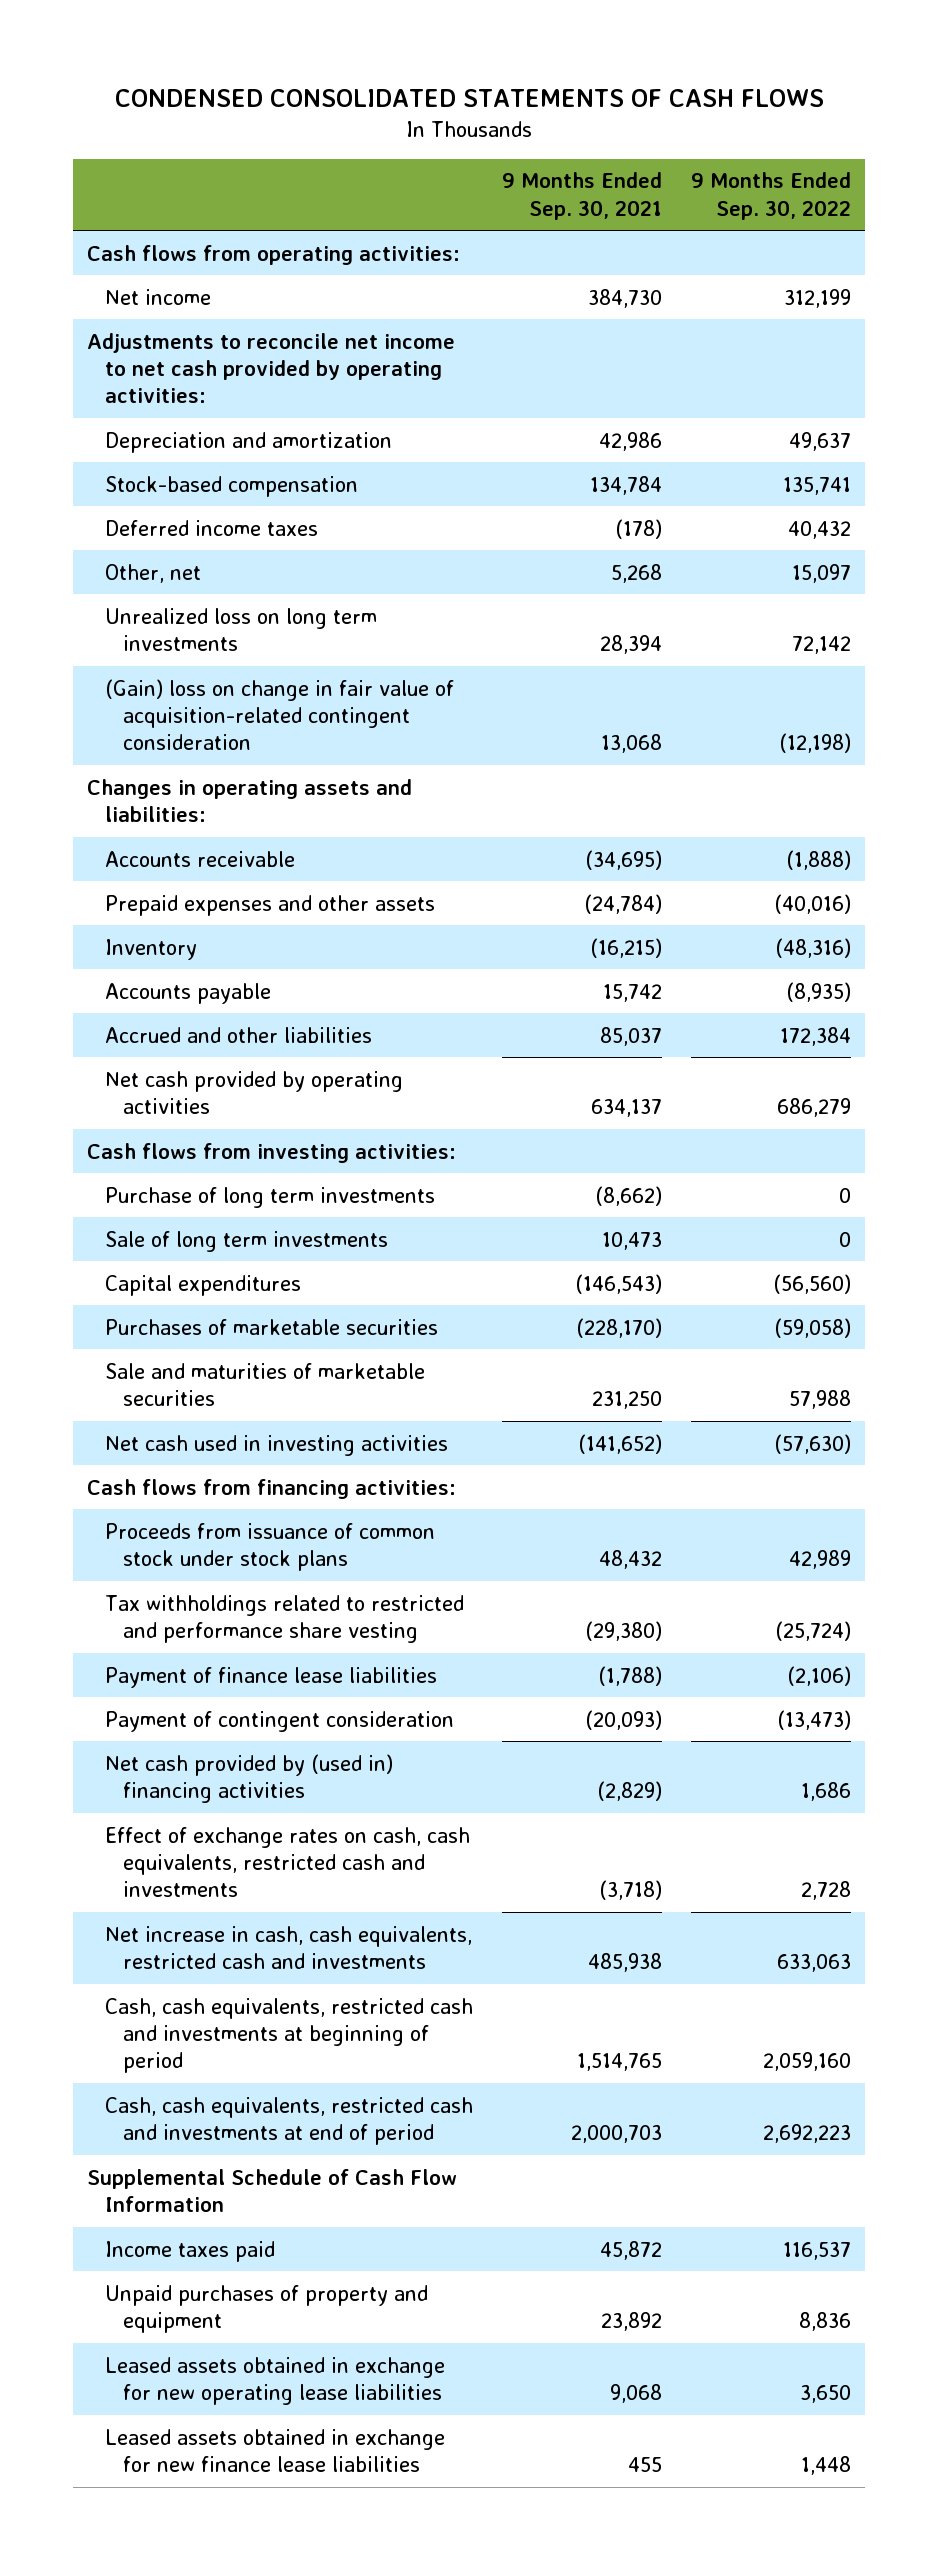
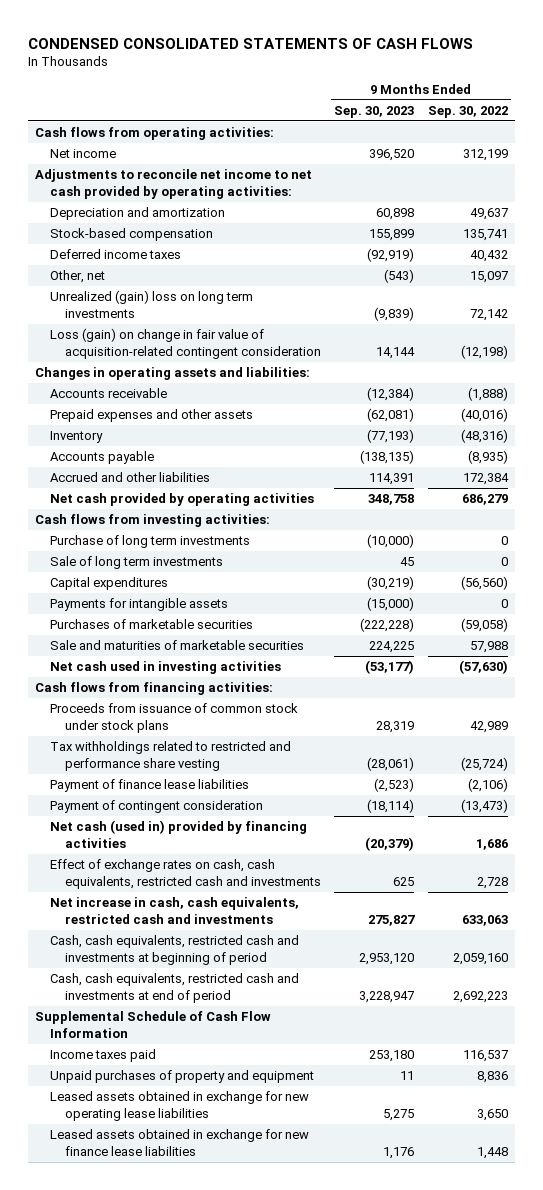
[501,172,662,220] 9 Months Ended Sep. 30, 2021 -> none
none -> [334,105,415,118] Sep. 30, 2023
[104,607,377,652] Unrealized loss on long term investments -> [50,289,254,318] Unrealized (gain) loss on long term investments
[104,678,454,751] (Gain) loss on change in fair value of acquisition-related contingent consideration -> [50,327,321,359] Loss (gain) on change in fair value of acquisition-related contingent consideration
none -> [50,597,229,611] Payments for intangible assets
[104,1753,393,1804] Net cash provided by (used in) financing activities -> [50,819,308,848] Net cash (used in) provided by financing activities

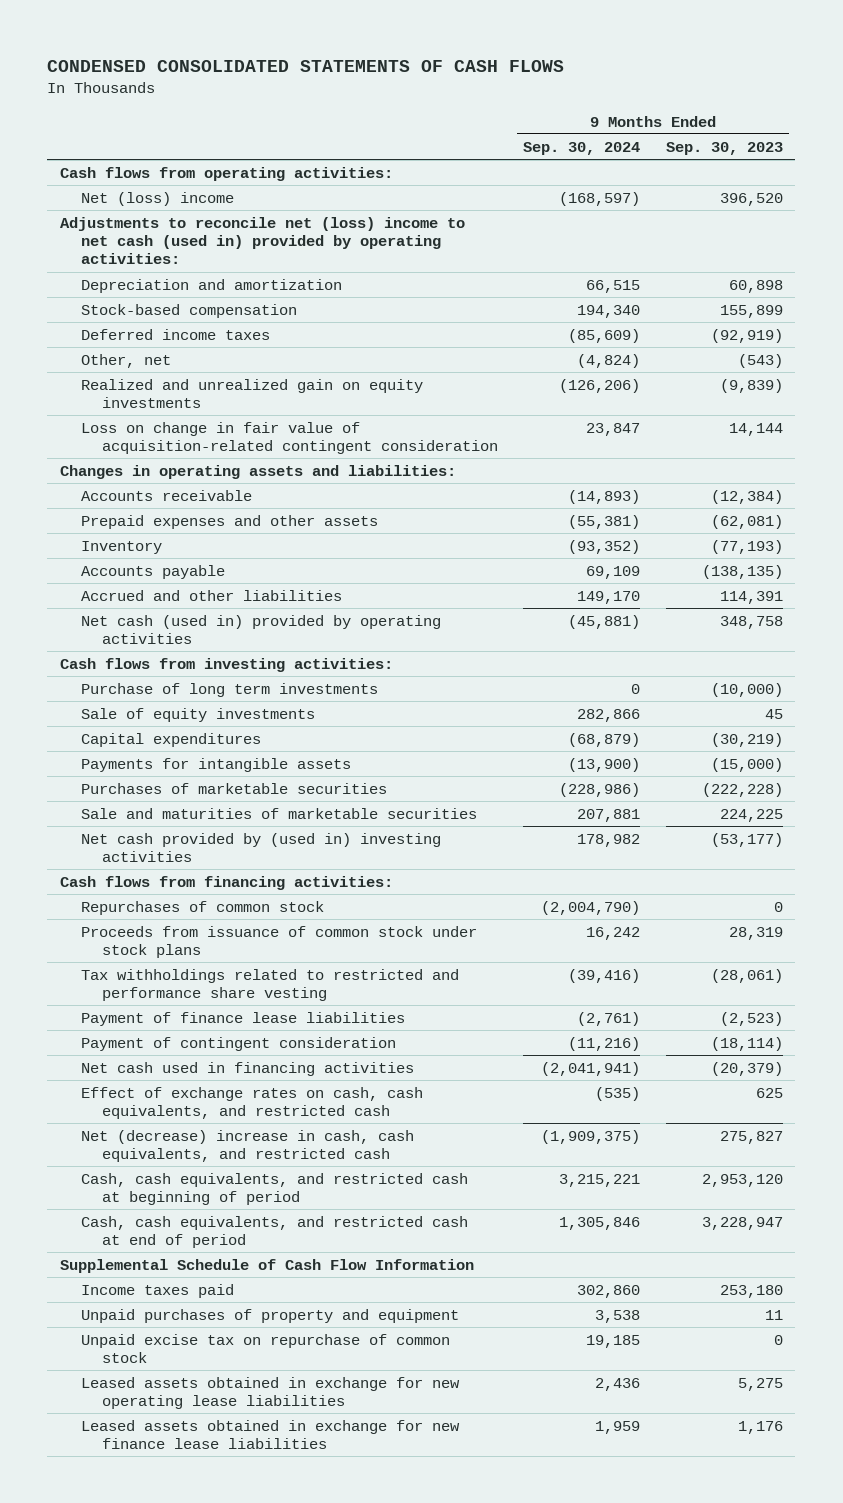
[427,105,508,118] Sep. 30, 2022 -> none
none -> [523,141,641,155] Sep. 30, 2024
[50,148,117,158] Net income -> [81,191,235,206] Net (loss) income
[35,168,313,199] Adjustments to reconcile net income to net cash provided by operating activities: -> [60,216,466,265] Adjustments to reconcile net (loss) income to net cash (used in) provided by operating activities:
[50,289,254,318] Unrealized (gain) loss on long term investments -> [81,378,424,409] Realized and unrealized gain on equity investments
[50,327,321,359] Loss (gain) on change in fair value of acquisition-related contingent consideration -> [81,421,499,455] Loss on change in fair value of acquisition-related contingent consideration
[50,492,315,506] Net cash provided by operating activities -> [81,614,442,645] Net cash (used in) provided by operating activities
[50,555,224,569] Sale of long term investments -> [81,707,316,722] Sale of equity investments
[50,660,282,674] Net cash used in investing activities -> [81,832,442,863] Net cash provided by (used in) investing activities
none -> [81,900,325,915] Repurchases of common stock
[50,819,308,848] Net cash (used in) provided by financing activities -> [81,1061,415,1076] Net cash used in financing activities
[50,858,321,889] Effect of exchange rates on cash, cash equivalents, restricted cash and investments -> [81,1086,424,1120] Effect of exchange rates on cash, cash equivalents, and restricted cash
[50,896,300,924] Net increase in cash, cash equivalents, restricted cash and investments -> [81,1129,415,1163] Net (decrease) increase in cash, cash equivalents, and restricted cash
[50,934,300,965] Cash, cash equivalents, restricted cash and investments at beginning of period -> [81,1172,469,1206] Cash, cash equivalents, and restricted cash at beginning of period
[50,972,300,1003] Cash, cash equivalents, restricted cash and investments at end of period -> [81,1215,469,1249] Cash, cash equivalents, and restricted cash at end of period
none -> [81,1333,451,1364] Unpaid excise tax on repurchase of common stock

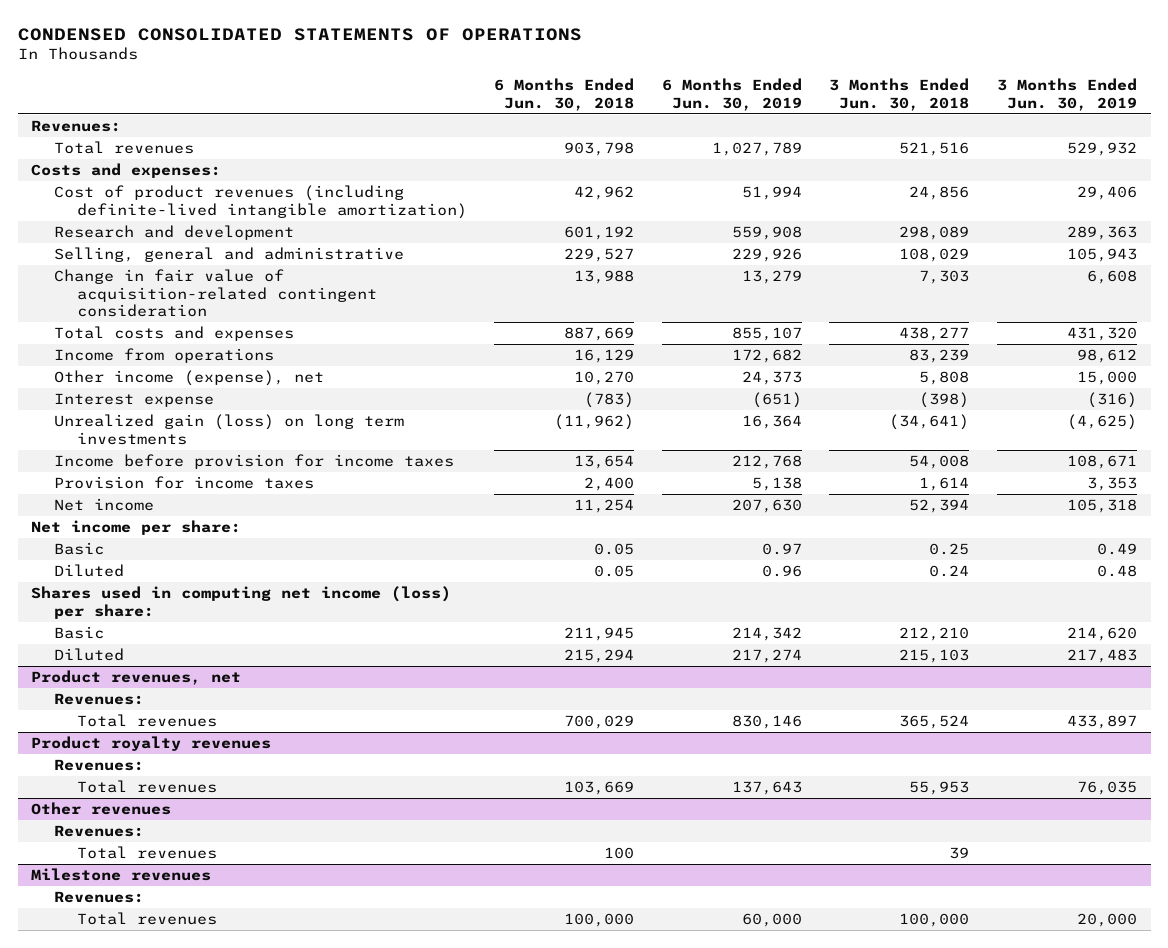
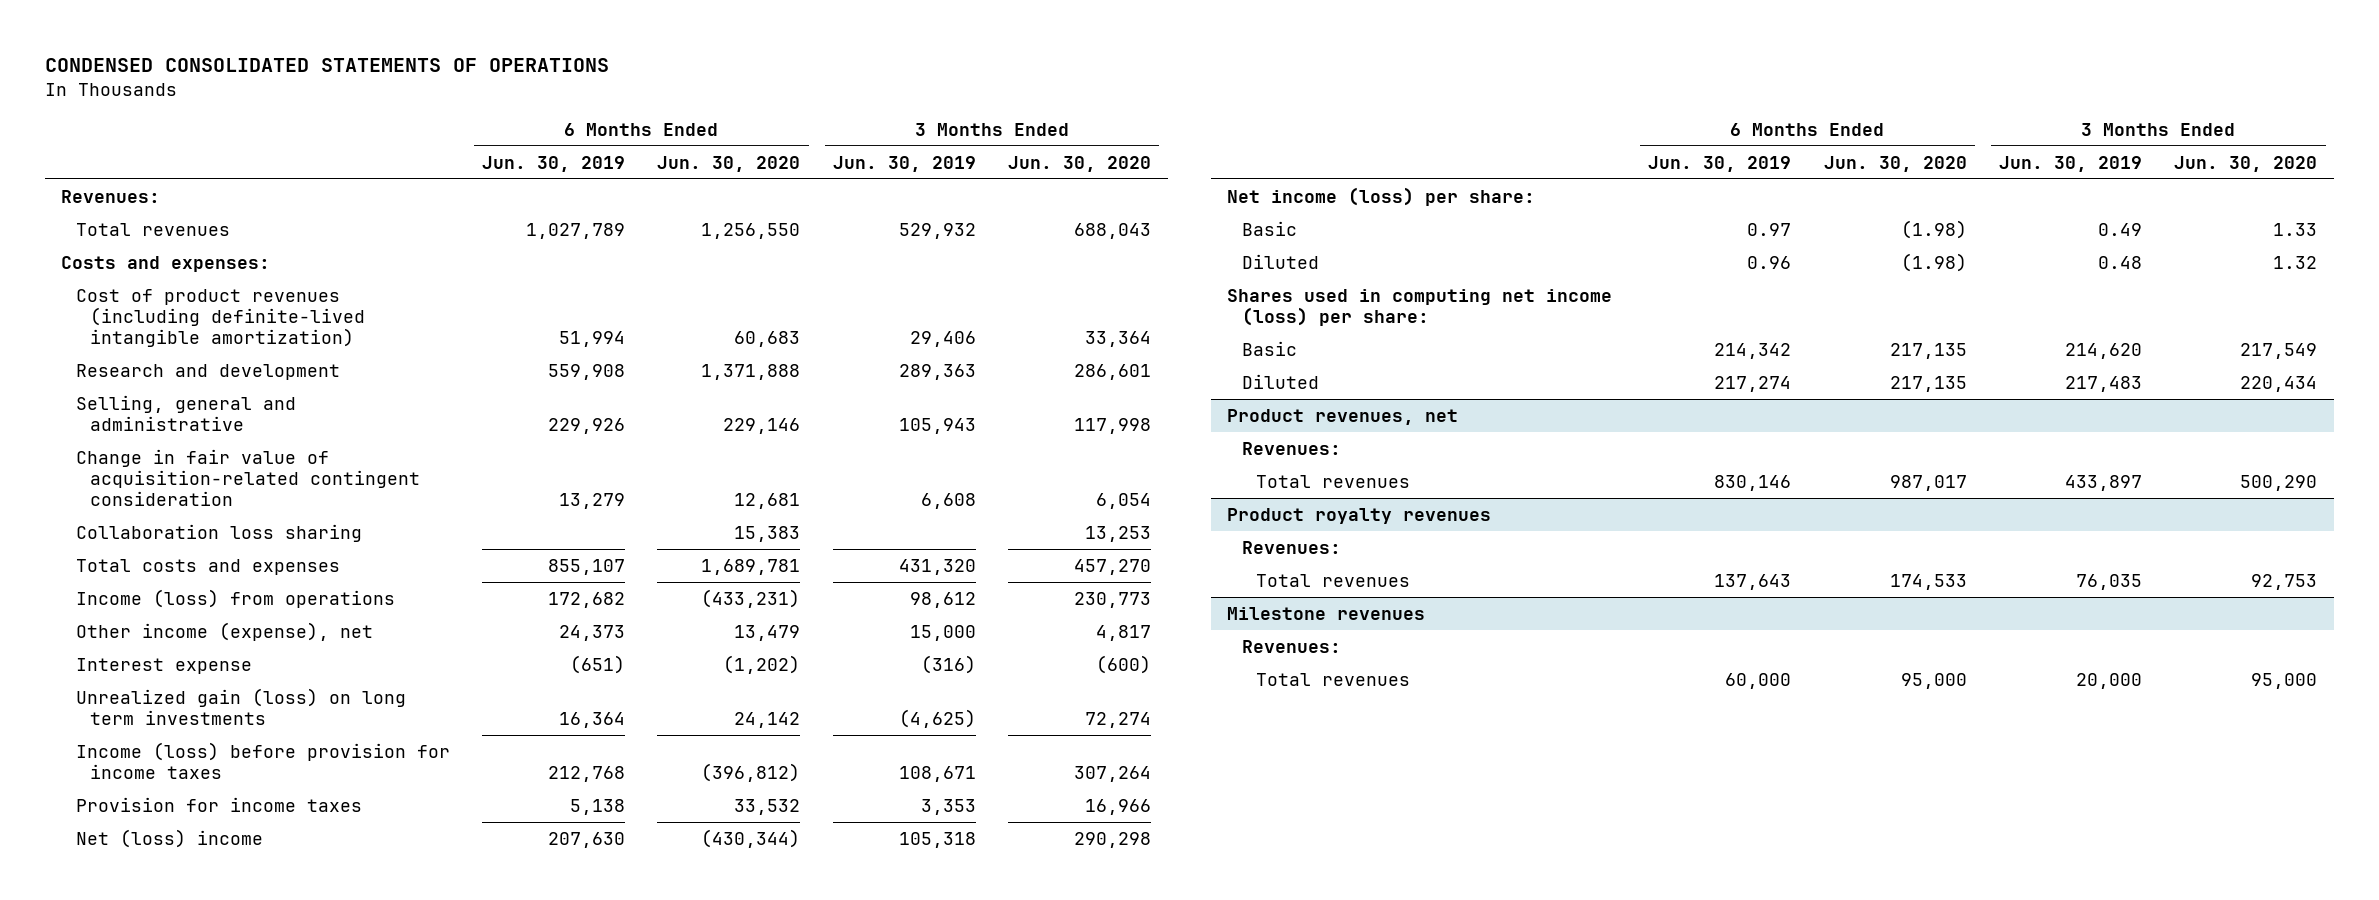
[494,78,635,111] 6 Months Ended Jun. 30, 2018 -> none
[829,78,970,111] 3 Months Ended Jun. 30, 2018 -> none
none -> [657,155,801,172] Jun. 30, 2020
none -> [1008,155,1152,172] Jun. 30, 2020
none -> [75,523,362,542] Collaboration loss sharing
[53,348,274,364] Income from operations -> [75,588,395,608] Income (loss) from operations
[53,454,454,470] Income before provision for income taxes -> [75,741,450,779] Income (loss) before provision for income taxes
[53,498,154,512] Net income -> [75,828,263,848] Net (loss) income
[31,520,242,536] Net income per share: -> [1227,186,1536,206] Net income (loss) per share:
[31,802,172,816] Other revenues -> none
[53,825,144,838] Revenues: -> none
[76,846,217,860] Total revenues -> none

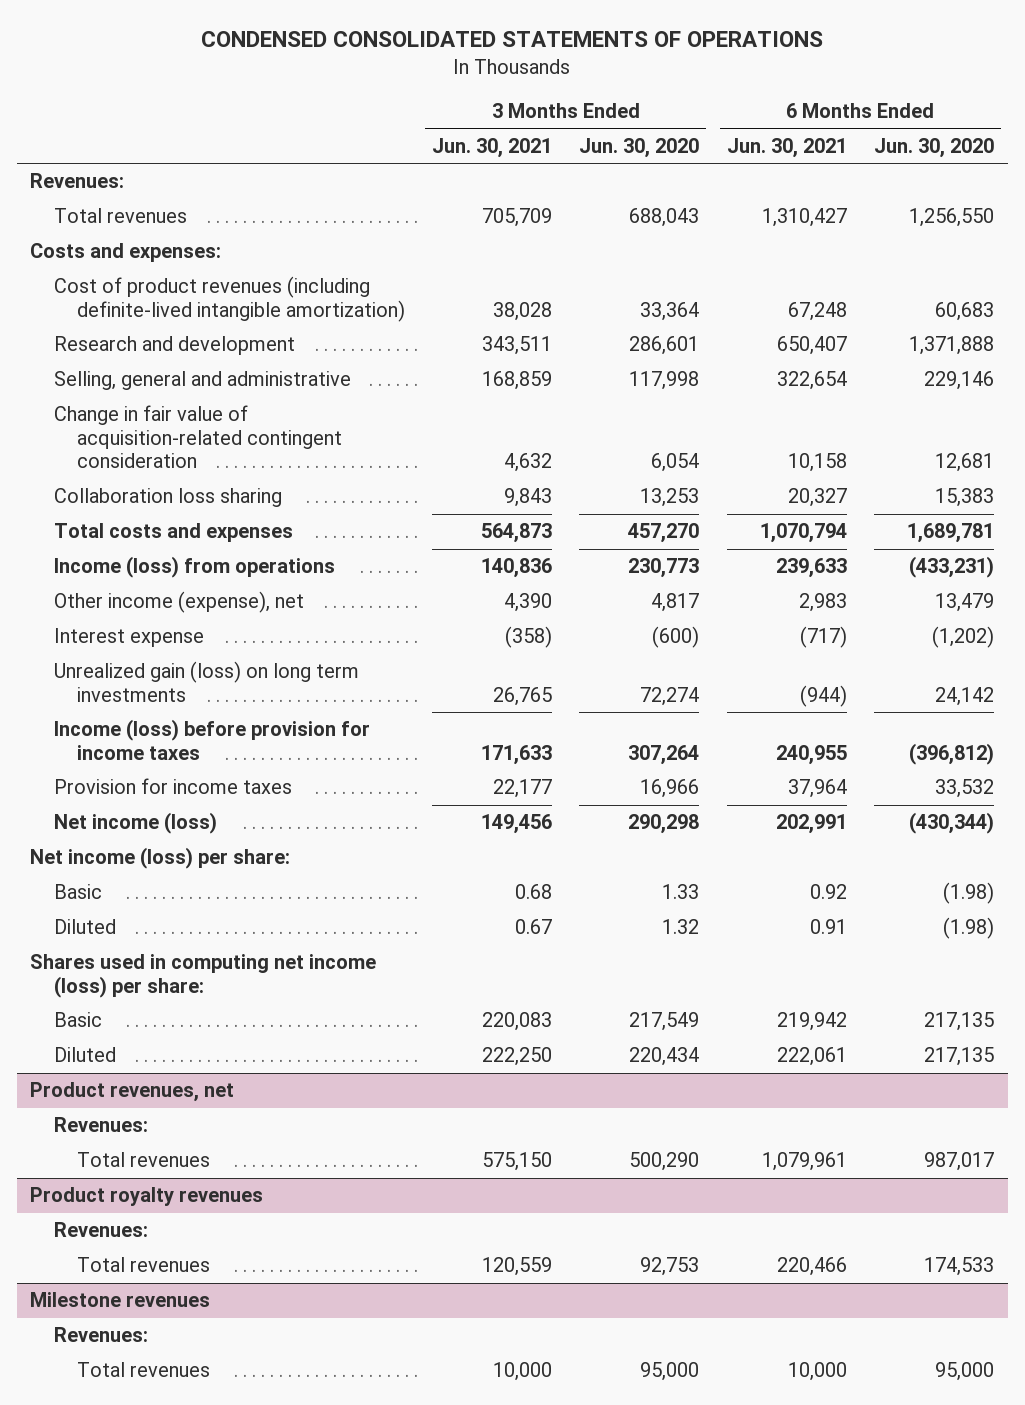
[482,155,626,172] Jun. 30, 2019 -> none
[832,155,976,172] Jun. 30, 2019 -> none
none -> [432,137,553,158] Jun. 30, 2021
none -> [726,137,847,158] Jun. 30, 2021
[75,828,263,848] Net (loss) income -> [53,812,217,835] Net income (loss)

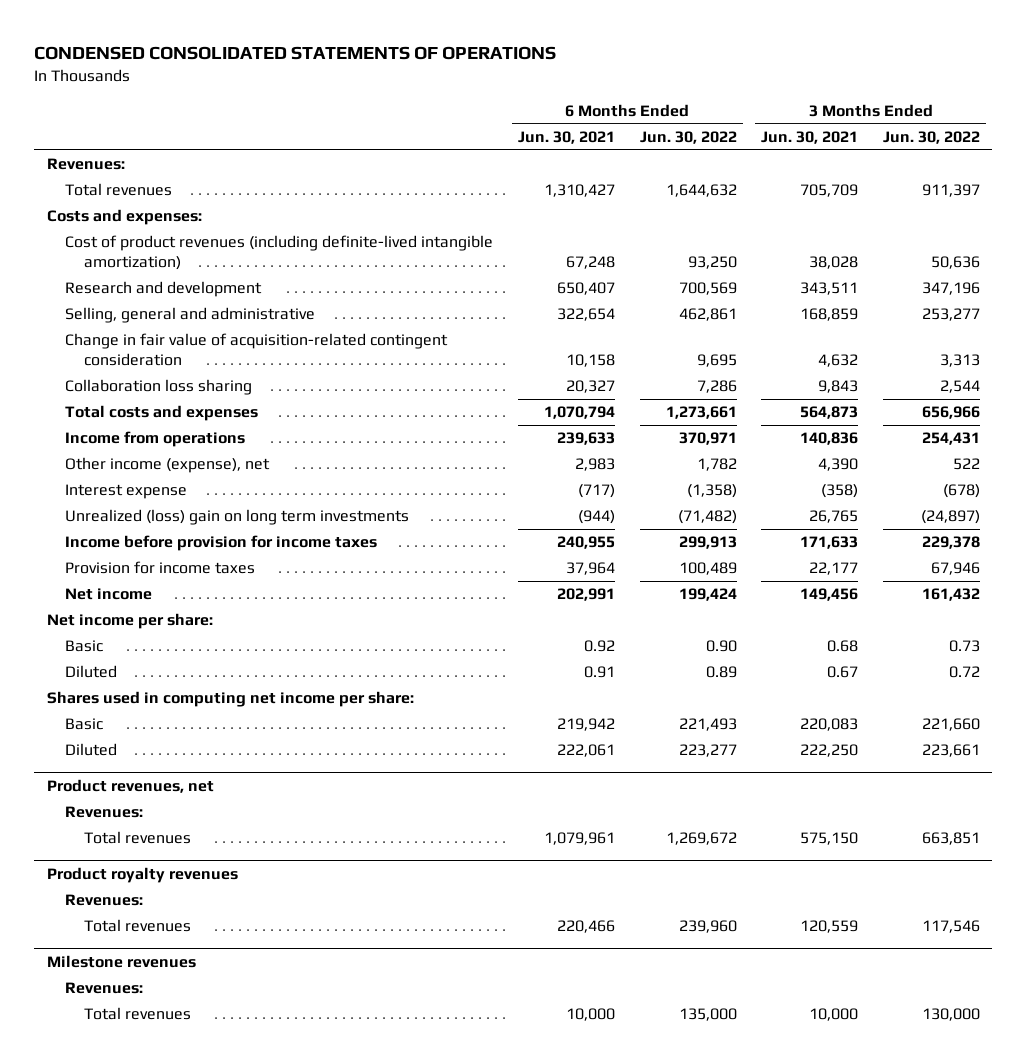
[579,137,700,158] Jun. 30, 2020 -> none
[874,137,995,158] Jun. 30, 2020 -> none
none -> [639,130,737,144] Jun. 30, 2022
none -> [882,130,980,144] Jun. 30, 2022
[53,556,335,579] Income (loss) from operations -> [65,431,246,448] Income from operations
[53,661,359,702] Unrealized gain (loss) on long term investments -> [65,509,410,526] Unrealized (loss) gain on long term investments
[53,719,370,760] Income (loss) before provision for income taxes -> [65,535,378,552] Income before provision for income taxes
[53,812,217,835] Net income (loss) -> [65,588,153,601] Net income
[30,847,291,870] Net income (loss) per share: -> [46,613,213,630] Net income per share:
[30,954,377,998] Shares used in computing net income (loss) per share: -> [46,691,414,708] Shares used in computing net income per share:

